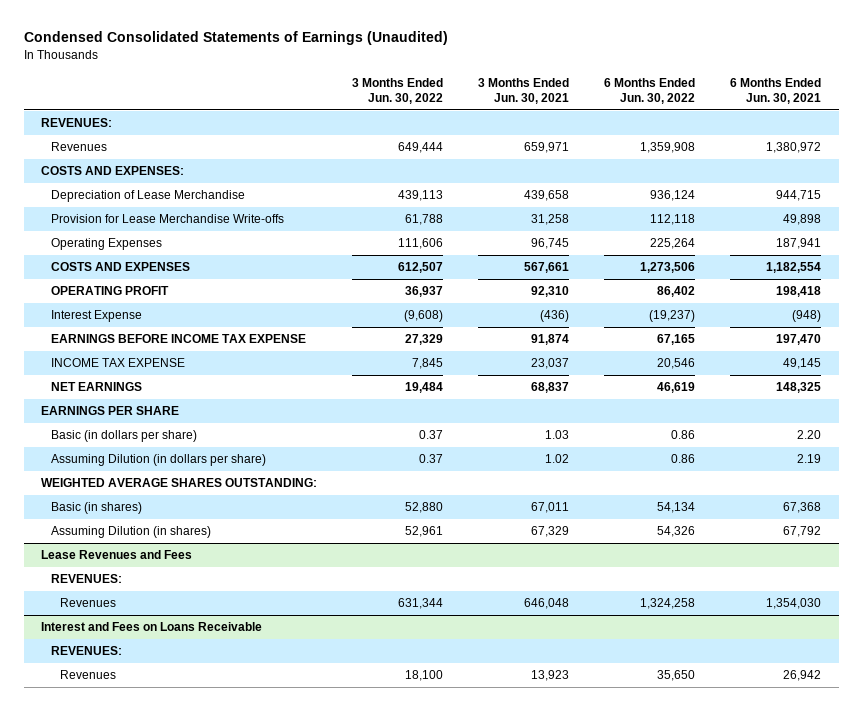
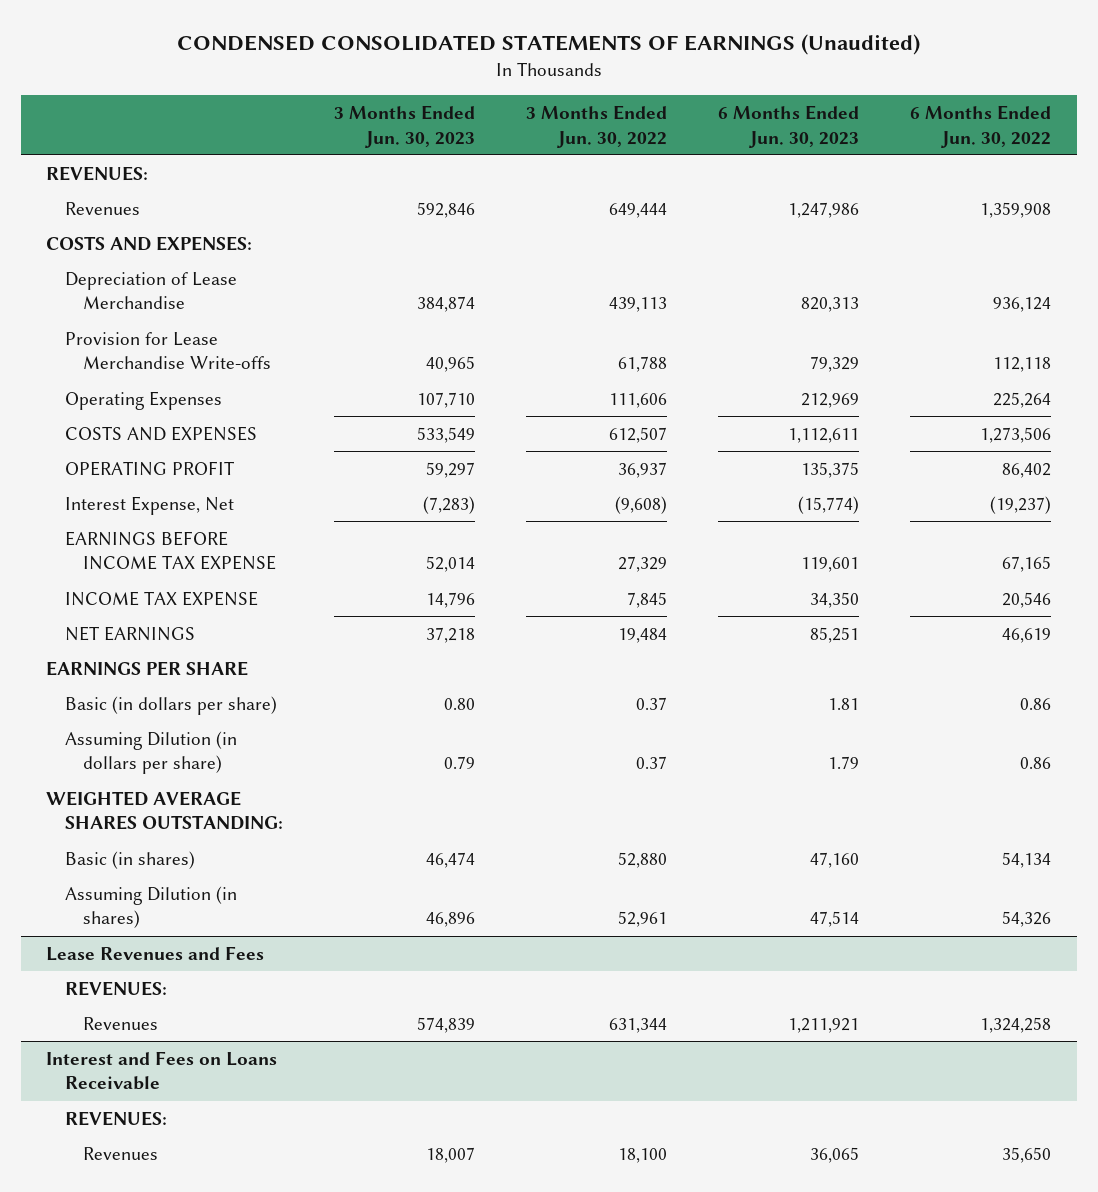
[23,31,448,46] Condensed Consolidated Statements of Earnings (Unaudited) -> [176,34,920,56] CONDENSED CONSOLIDATED STATEMENTS OF EARNINGS (Unaudited)
[478,77,570,105] 3 Months Ended Jun. 30, 2021 -> none
[730,77,822,105] 6 Months Ended Jun. 30, 2021 -> none
none -> [333,105,475,148] 3 Months Ended Jun. 30, 2023
none -> [718,105,860,148] 6 Months Ended Jun. 30, 2023
[50,310,142,323] Interest Expense -> [64,495,234,515] Interest Expense, Net

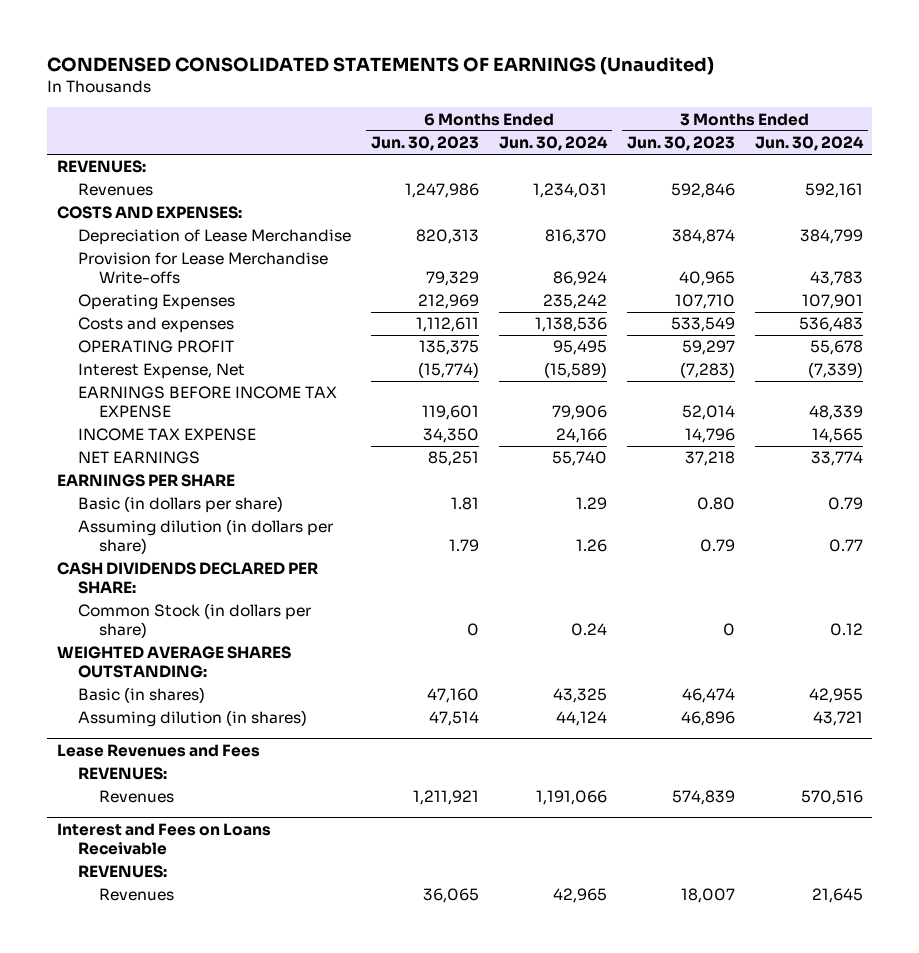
[525,105,667,148] 3 Months Ended Jun. 30, 2022 -> none
[910,105,1052,148] 6 Months Ended Jun. 30, 2022 -> none
none -> [498,136,608,152] Jun. 30, 2024
none -> [754,136,864,152] Jun. 30, 2024
[64,425,257,441] COSTS AND EXPENSES -> [77,317,234,334] Costs and expenses
[64,730,237,775] Assuming Dilution (in dollars per share) -> [77,519,333,555] Assuming dilution (in dollars per share)
none -> [56,562,319,595] CASH DIVIDENDS DECLARED PER SHARE:
none -> [77,603,311,639] Common Stock (in dollars per share)
[64,885,237,929] Assuming Dilution (in shares) -> [77,710,307,728] Assuming dilution (in shares)

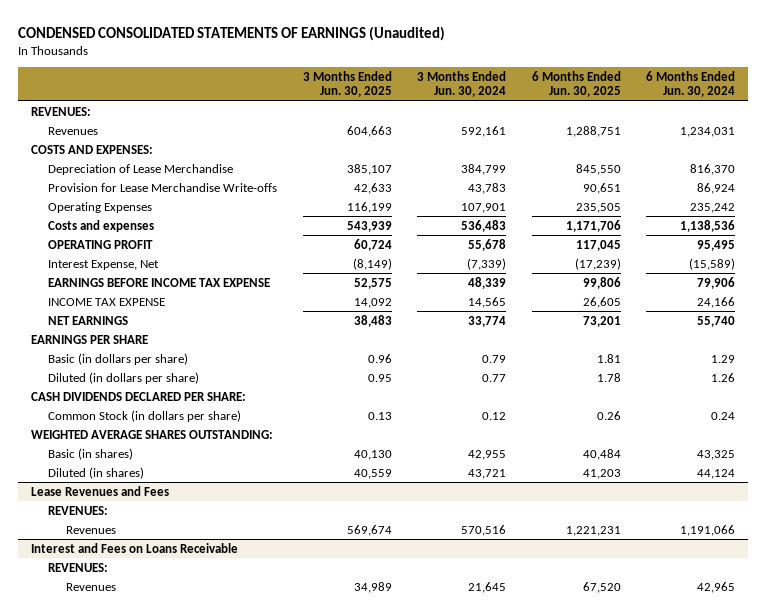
[370,136,479,152] Jun. 30, 2023 -> none
[626,136,735,152] Jun. 30, 2023 -> none
none -> [302,70,392,98] 3 Months Ended Jun. 30, 2025
none -> [531,70,621,98] 6 Months Ended Jun. 30, 2025
[77,519,333,555] Assuming dilution (in dollars per share) -> [48,371,200,384] Diluted (in dollars per share)
[77,710,307,728] Assuming dilution (in shares) -> [48,466,145,479] Diluted (in shares)

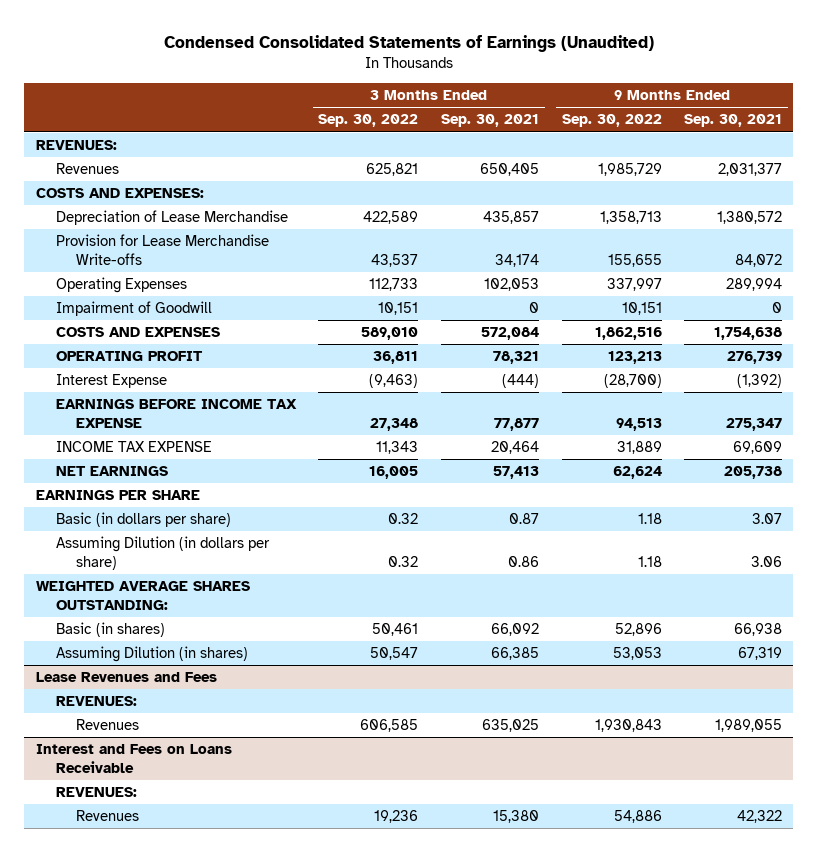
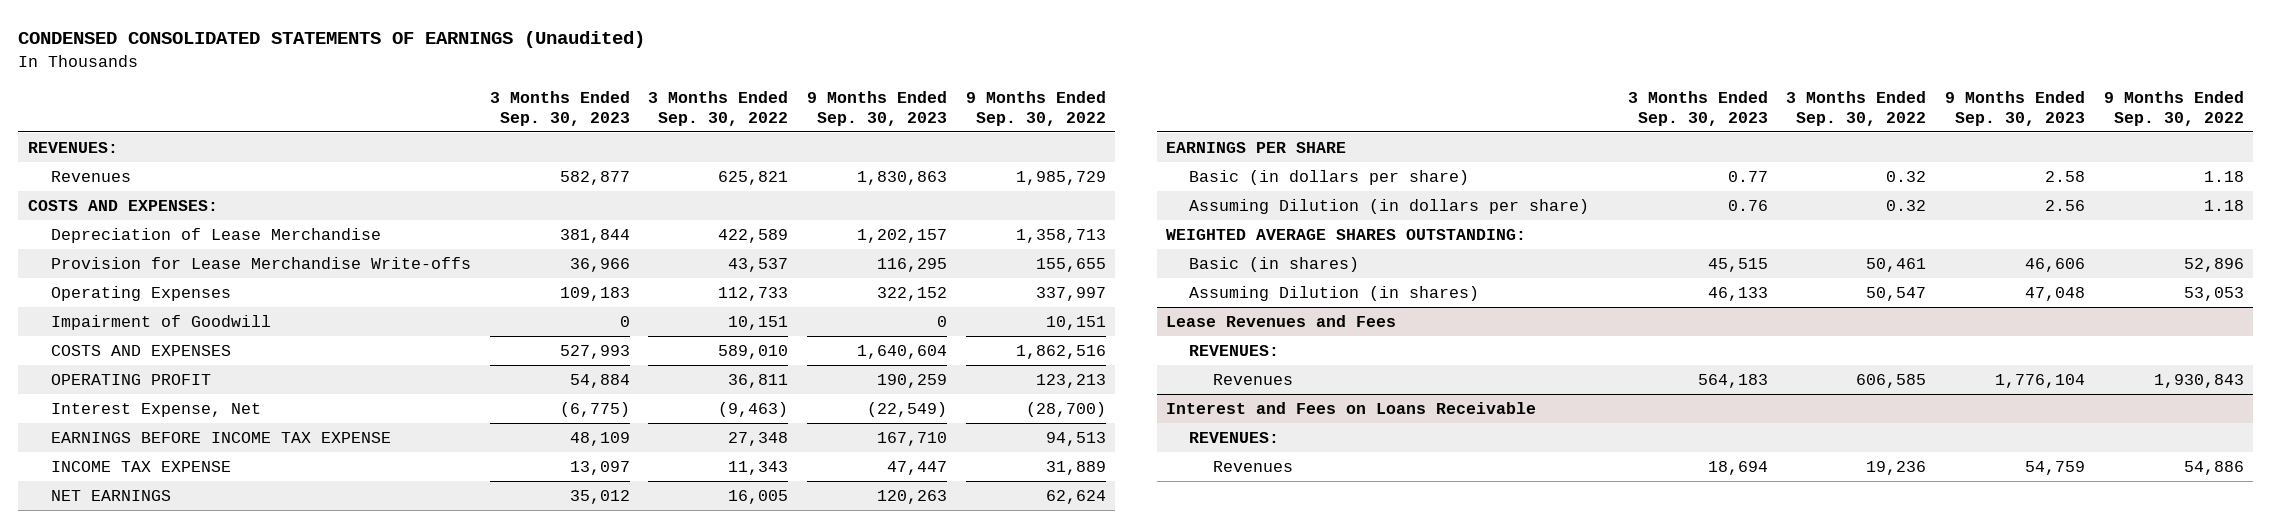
[163,34,654,52] Condensed Consolidated Statements of Earnings (Unaudited) -> [18,31,646,49] CONDENSED CONSOLIDATED STATEMENTS OF EARNINGS (Unaudited)
[440,114,539,128] Sep. 30, 2021 -> none
[684,114,783,128] Sep. 30, 2021 -> none
none -> [489,91,630,126] 3 Months Ended Sep. 30, 2023
none -> [807,91,948,126] 9 Months Ended Sep. 30, 2023
[55,374,167,389] Interest Expense -> [51,402,262,417] Interest Expense, Net

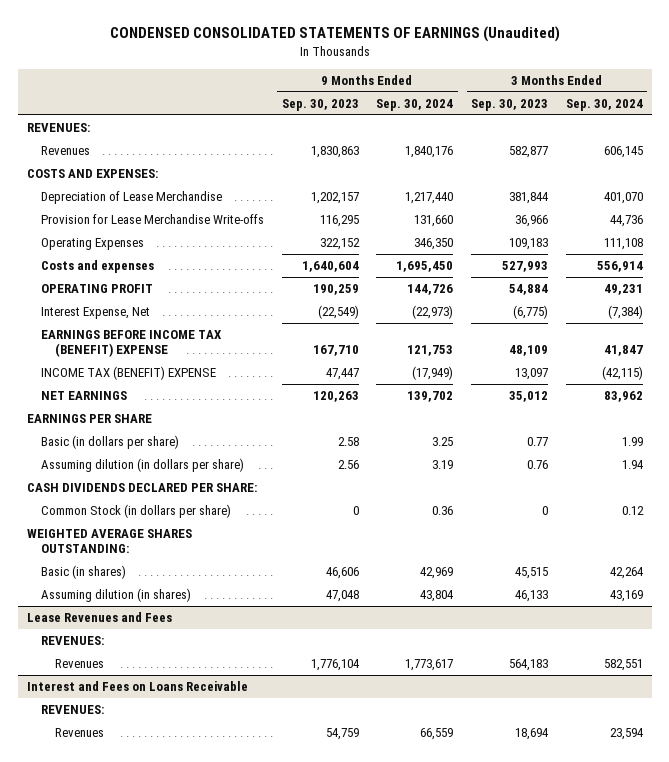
[648,91,789,126] 3 Months Ended Sep. 30, 2022 -> none
[965,91,1106,126] 9 Months Ended Sep. 30, 2022 -> none
none -> [376,98,454,111] Sep. 30, 2024
none -> [565,98,643,111] Sep. 30, 2024
[51,314,272,330] Impairment of Goodwill -> none
[51,344,232,356] COSTS AND EXPENSES -> [40,260,154,274] Costs and expenses
[51,431,392,443] EARNINGS BEFORE INCOME TAX EXPENSE -> [40,330,222,358] EARNINGS BEFORE INCOME TAX (BENEFIT) EXPENSE
[51,460,232,472] INCOME TAX EXPENSE -> [40,366,216,381] INCOME TAX (BENEFIT) EXPENSE
[1189,198,1590,214] Assuming Dilution (in dollars per share) -> [40,458,244,473] Assuming dilution (in dollars per share)
none -> [26,483,257,493] CASH DIVIDENDS DECLARED PER SHARE:
none -> [40,504,231,519] Common Stock (in dollars per share)
[1189,285,1480,301] Assuming Dilution (in shares) -> [40,588,191,603] Assuming dilution (in shares)

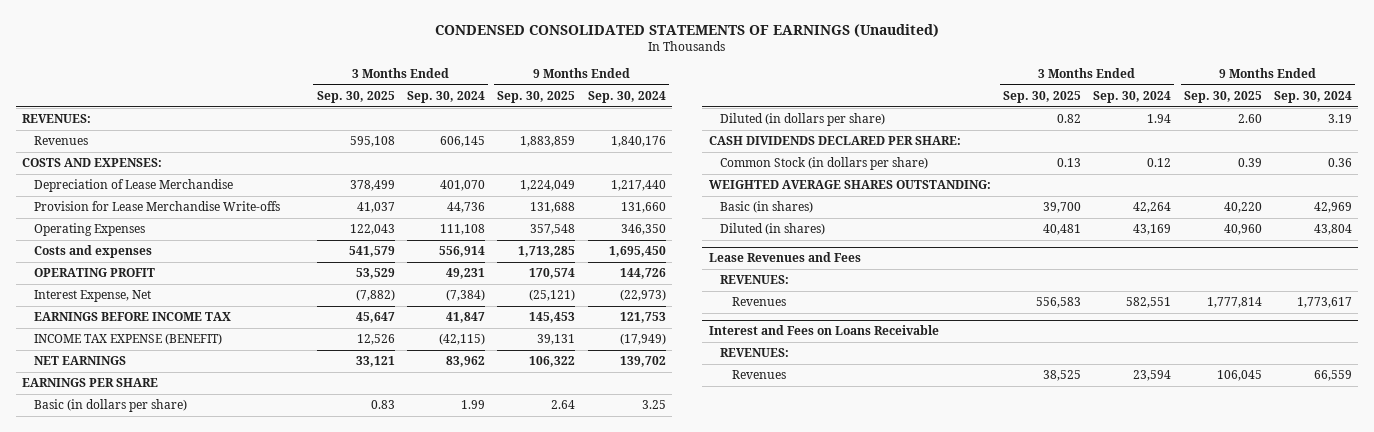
[281,98,359,111] Sep. 30, 2023 -> none
[470,98,548,111] Sep. 30, 2023 -> none
none -> [316,91,395,104] Sep. 30, 2025
none -> [497,91,576,104] Sep. 30, 2025
[40,330,222,358] EARNINGS BEFORE INCOME TAX (BENEFIT) EXPENSE -> [33,312,231,322] EARNINGS BEFORE INCOME TAX
[40,366,216,381] INCOME TAX (BENEFIT) EXPENSE -> [33,333,222,346] INCOME TAX EXPENSE (BENEFIT)
[40,458,244,473] Assuming dilution (in dollars per share) -> [720,113,886,127] Diluted (in dollars per share)
[40,588,191,603] Assuming dilution (in shares) -> [720,223,826,236] Diluted (in shares)

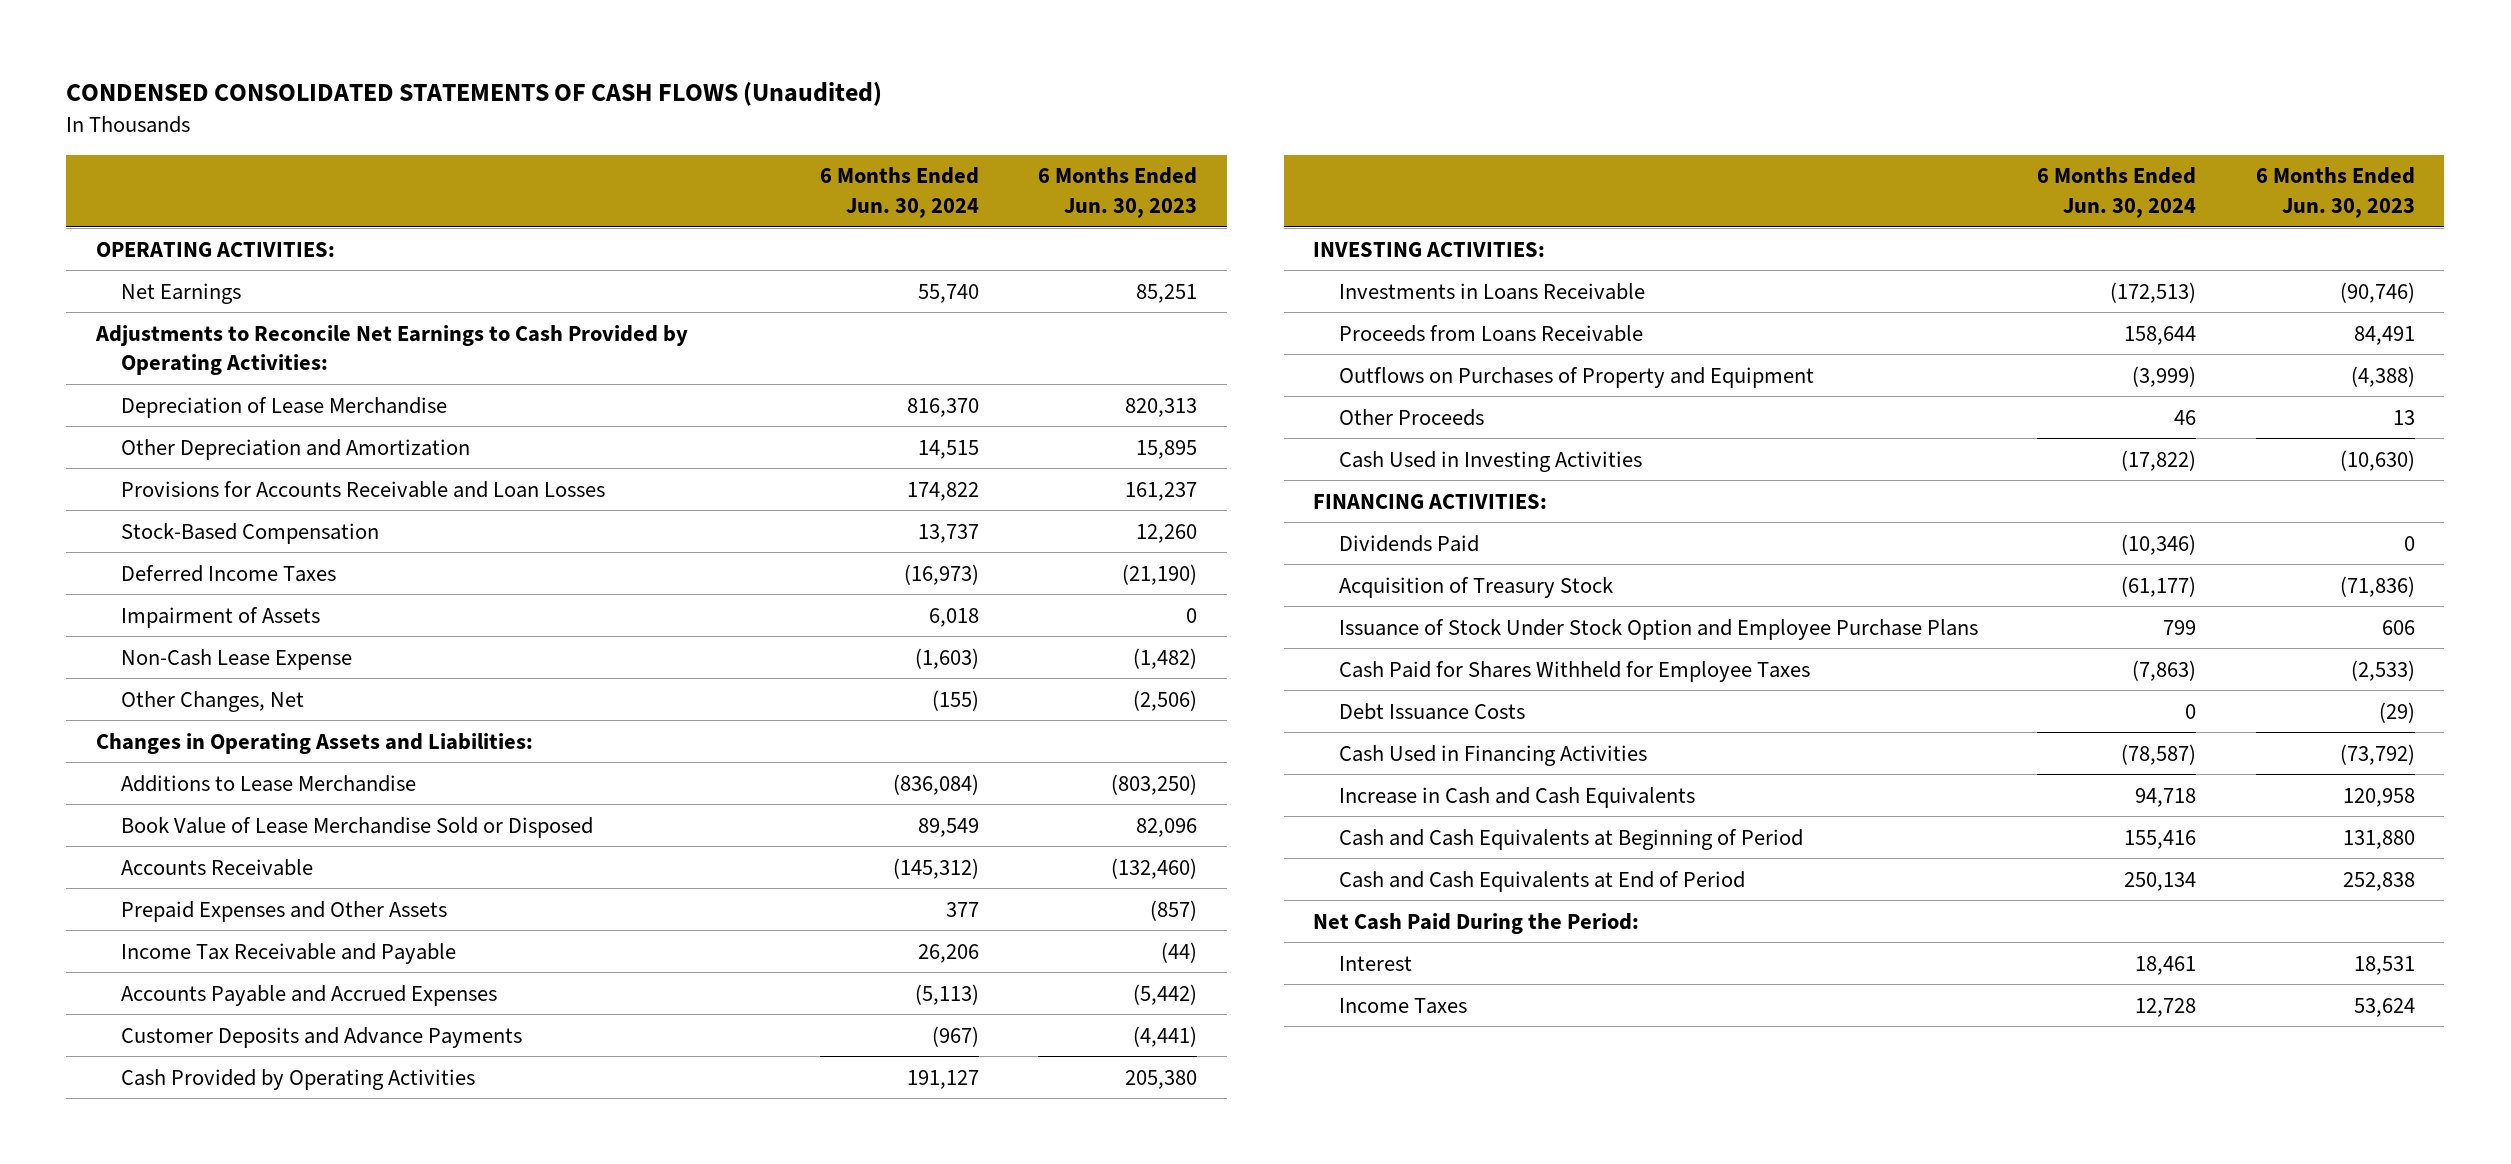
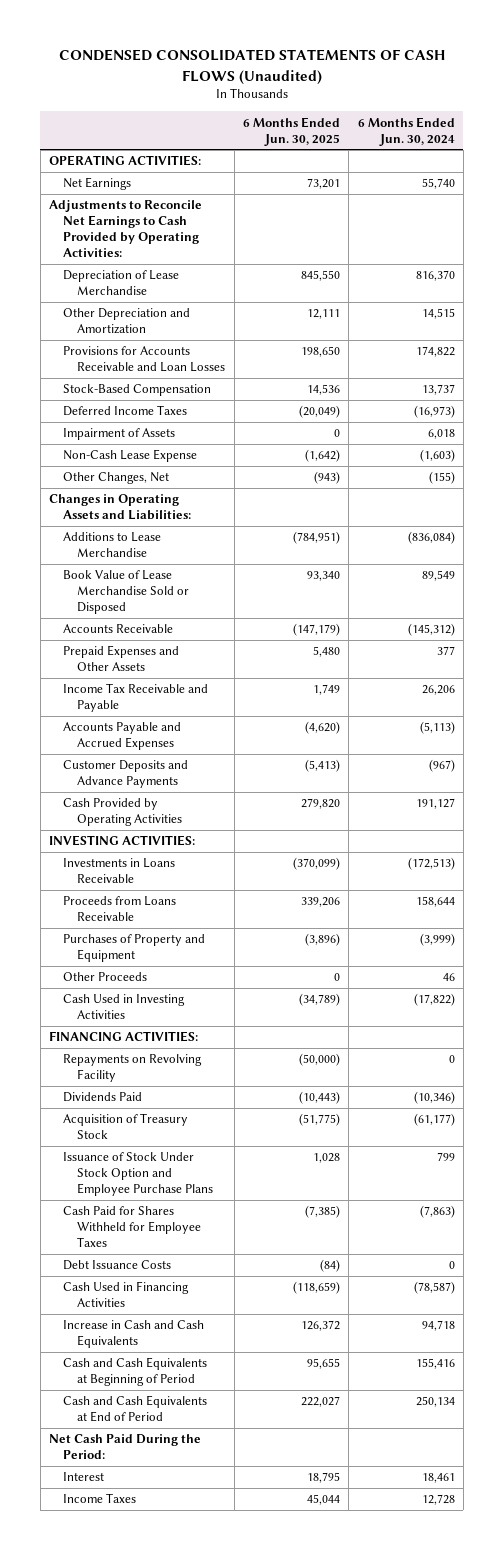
[1038,167,1198,218] 6 Months Ended Jun. 30, 2023 -> none
none -> [243,116,341,146] 6 Months Ended Jun. 30, 2025
[1338,366,1814,388] Outflows on Purchases of Property and Equipment -> [63,934,206,963] Purchases of Property and Equipment
none -> [63,1054,203,1083] Repayments on Revolving Facility

